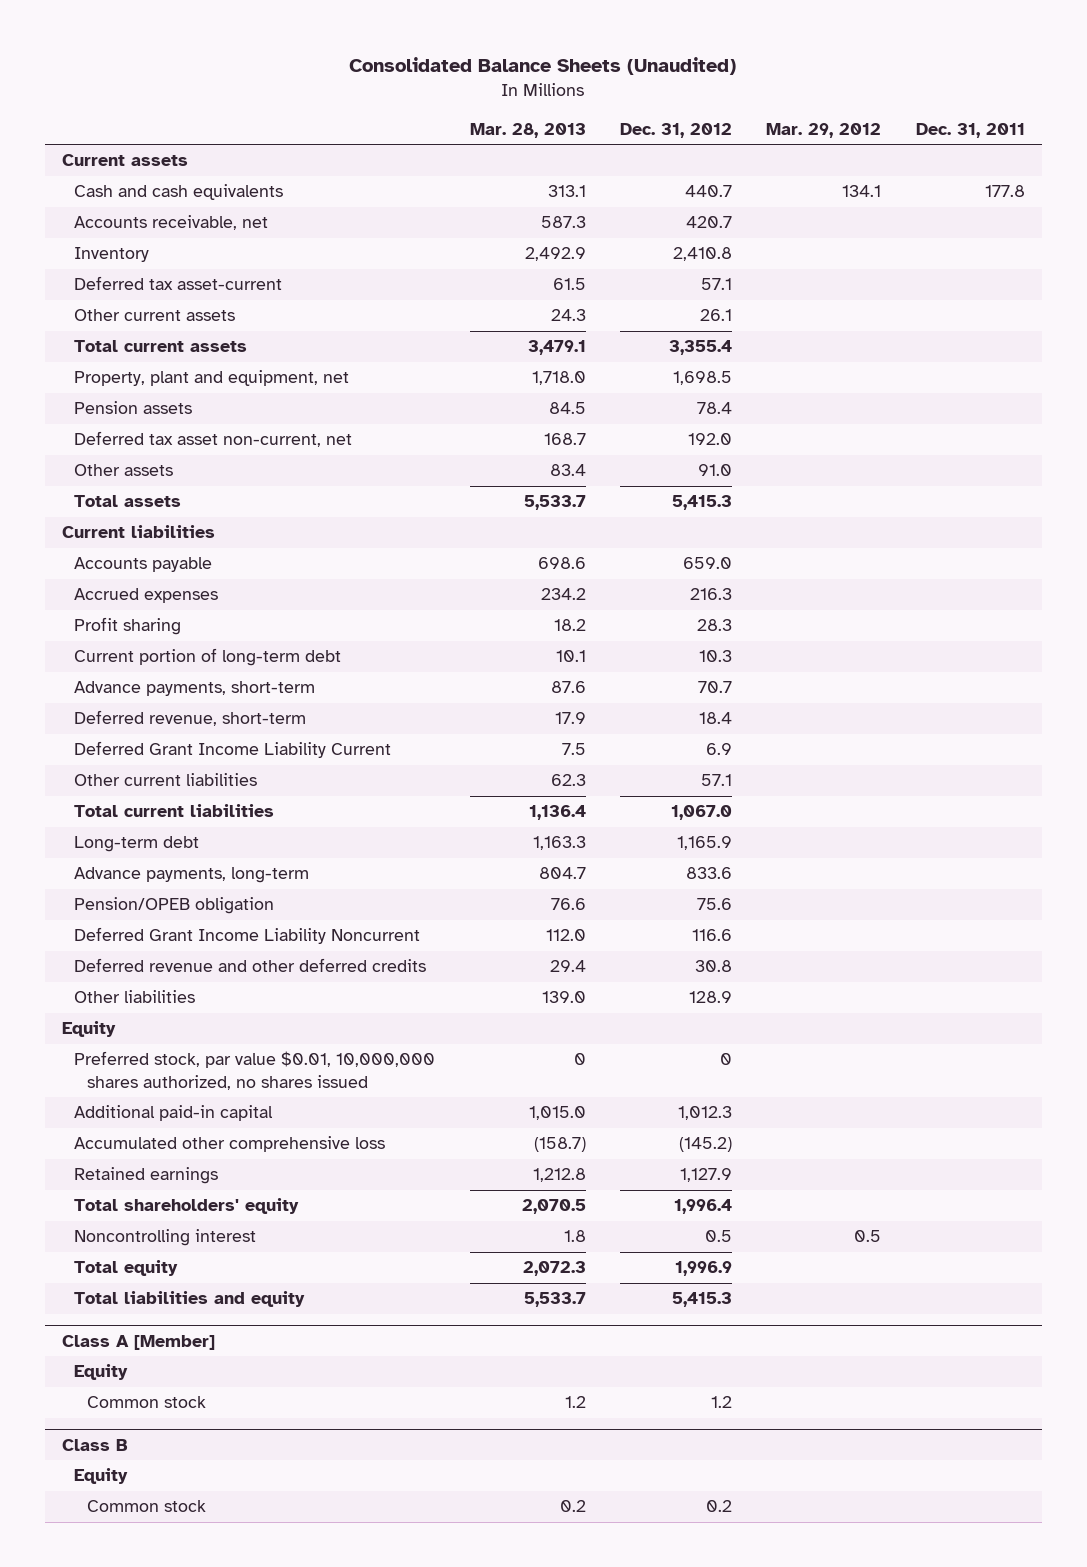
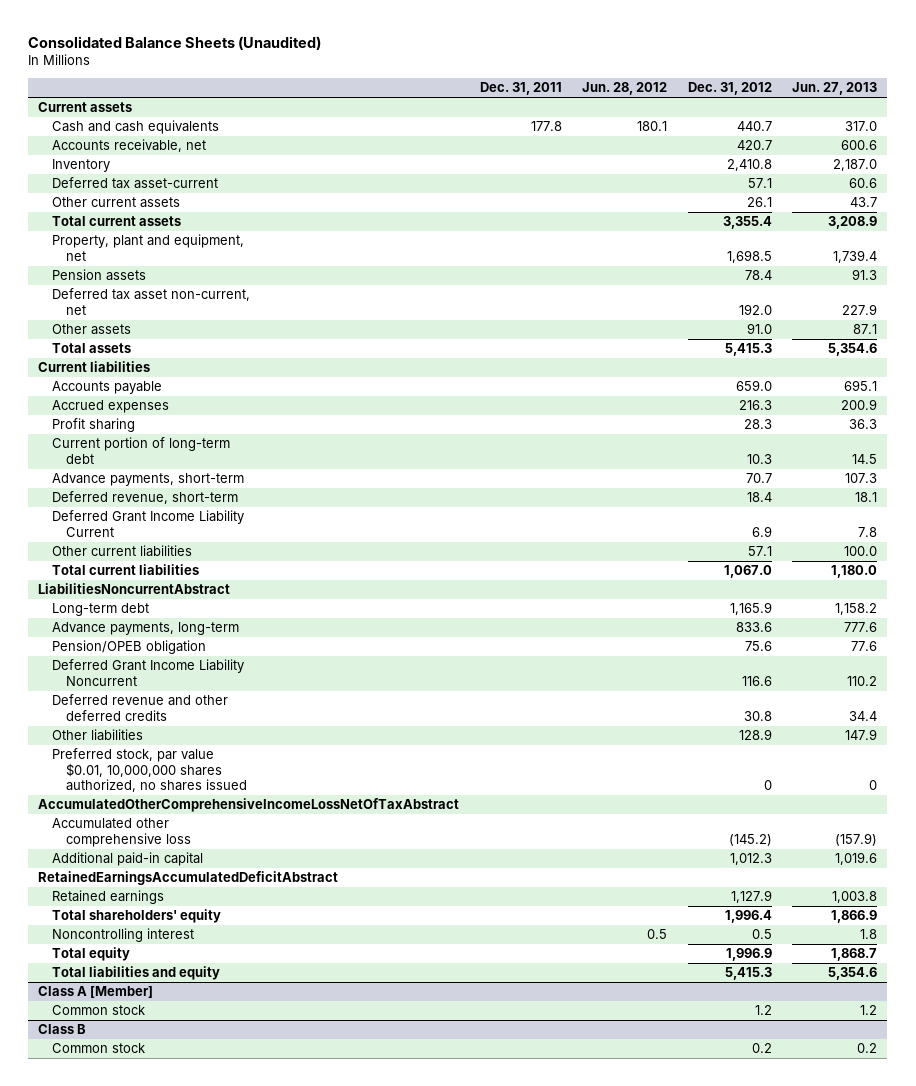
[469,122,586,138] Mar. 28, 2013 -> none
[766,122,882,138] Mar. 29, 2012 -> none
none -> [582,82,668,96] Jun. 28, 2012
none -> [792,82,878,96] Jun. 27, 2013
none -> [38,583,231,595] LiabilitiesNoncurrentAbstract
[61,1021,116,1038] Equity -> none
none -> [38,798,460,813] AccumulatedOtherComprehensiveIncomeLossNetOfTaxAbstract
[74,1105,274,1122] Additional paid-in capital -> [52,852,204,867] Additional paid-in capital
none -> [38,871,339,886] RetainedEarningsAccumulatedDeficitAbstract
[74,1364,129,1381] Equity -> none
[74,1468,129,1485] Equity -> none

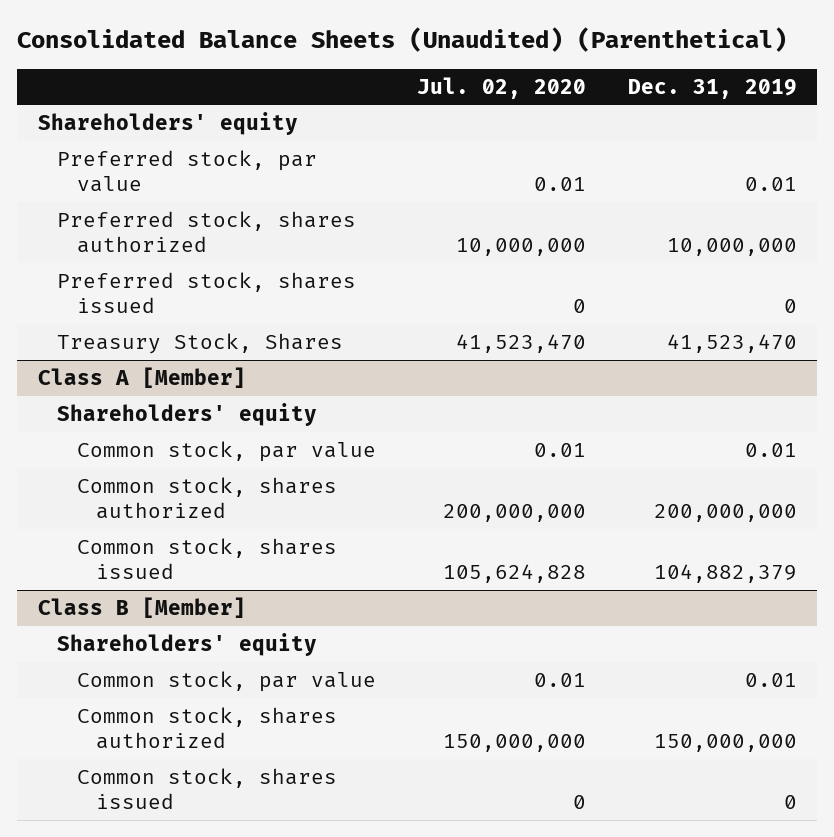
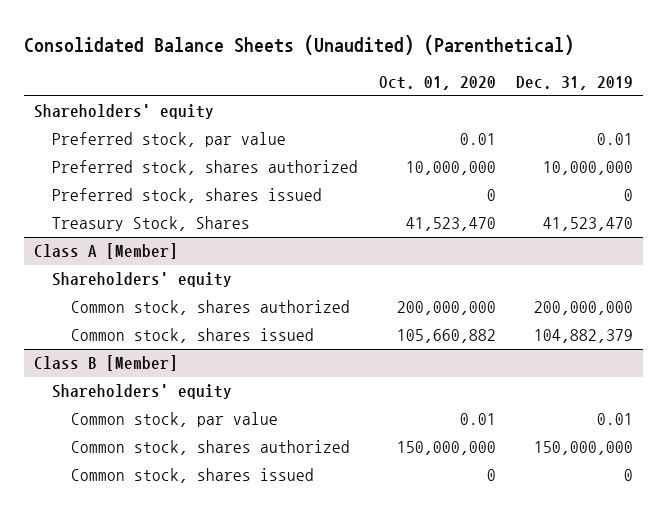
[417,76,587,99] Jul. 02, 2020 -> none
none -> [378,76,496,91] Oct. 01, 2020
[76,440,376,462] Common stock, par value -> none

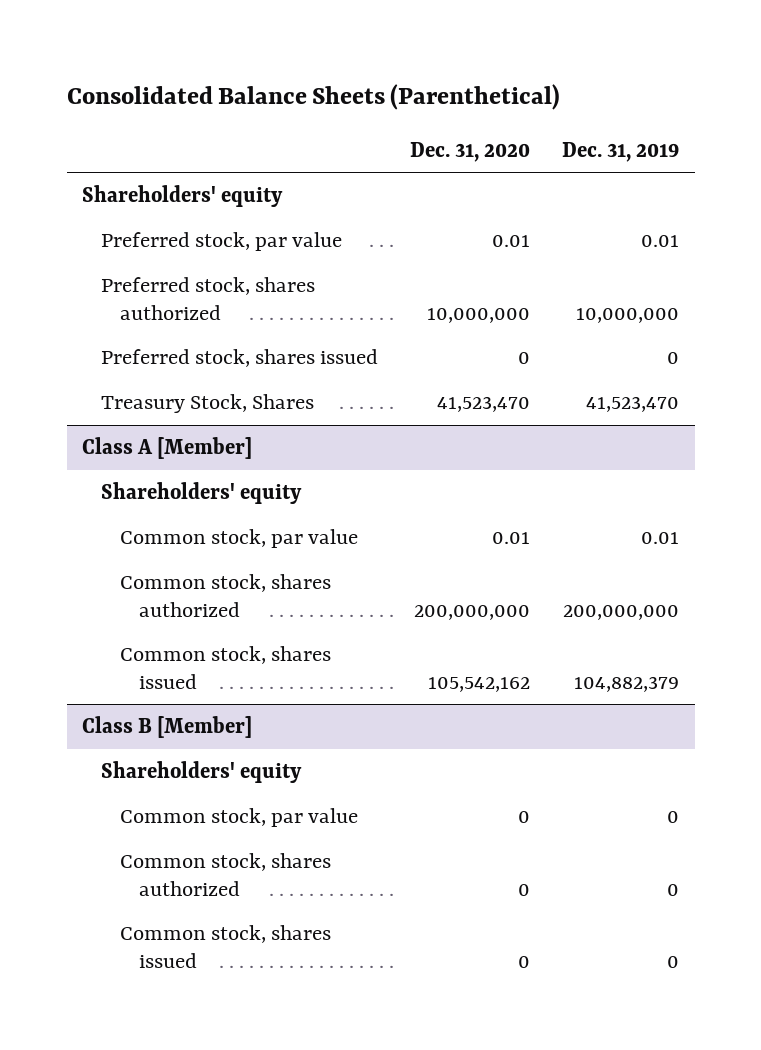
[24,34,575,55] Consolidated Balance Sheets (Unaudited) (Parenthetical) -> [66,83,560,110] Consolidated Balance Sheets (Parenthetical)
[378,76,496,91] Oct. 01, 2020 -> none
none -> [409,141,530,162] Dec. 31, 2020
none -> [120,529,359,549] Common stock, par value
[596,413,633,426] 0.01 -> [666,811,679,824] 0
[533,441,633,456] 150,000,000 -> [666,883,679,896] 0

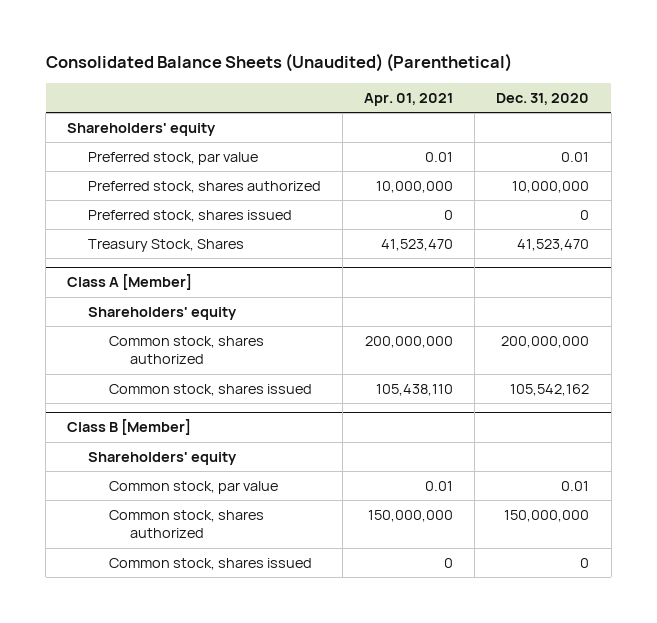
[66,83,560,110] Consolidated Balance Sheets (Parenthetical) -> [45,53,512,73] Consolidated Balance Sheets (Unaudited) (Parenthetical)
[561,141,679,162] Dec. 31, 2019 -> none
none -> [364,92,454,106] Apr. 01, 2021
[120,529,359,549] Common stock, par value -> none
[517,811,530,824] 0 -> [561,480,590,491] 0.01
[517,883,530,896] 0 -> [504,509,590,522] 150,000,000

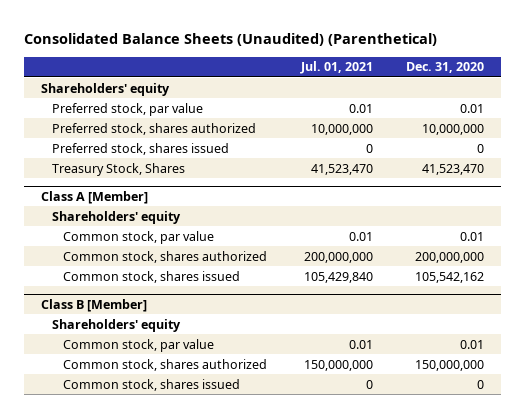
[364,92,454,106] Apr. 01, 2021 -> none
none -> [299,61,373,75] Jul. 01, 2021
none -> [63,230,215,244] Common stock, par value

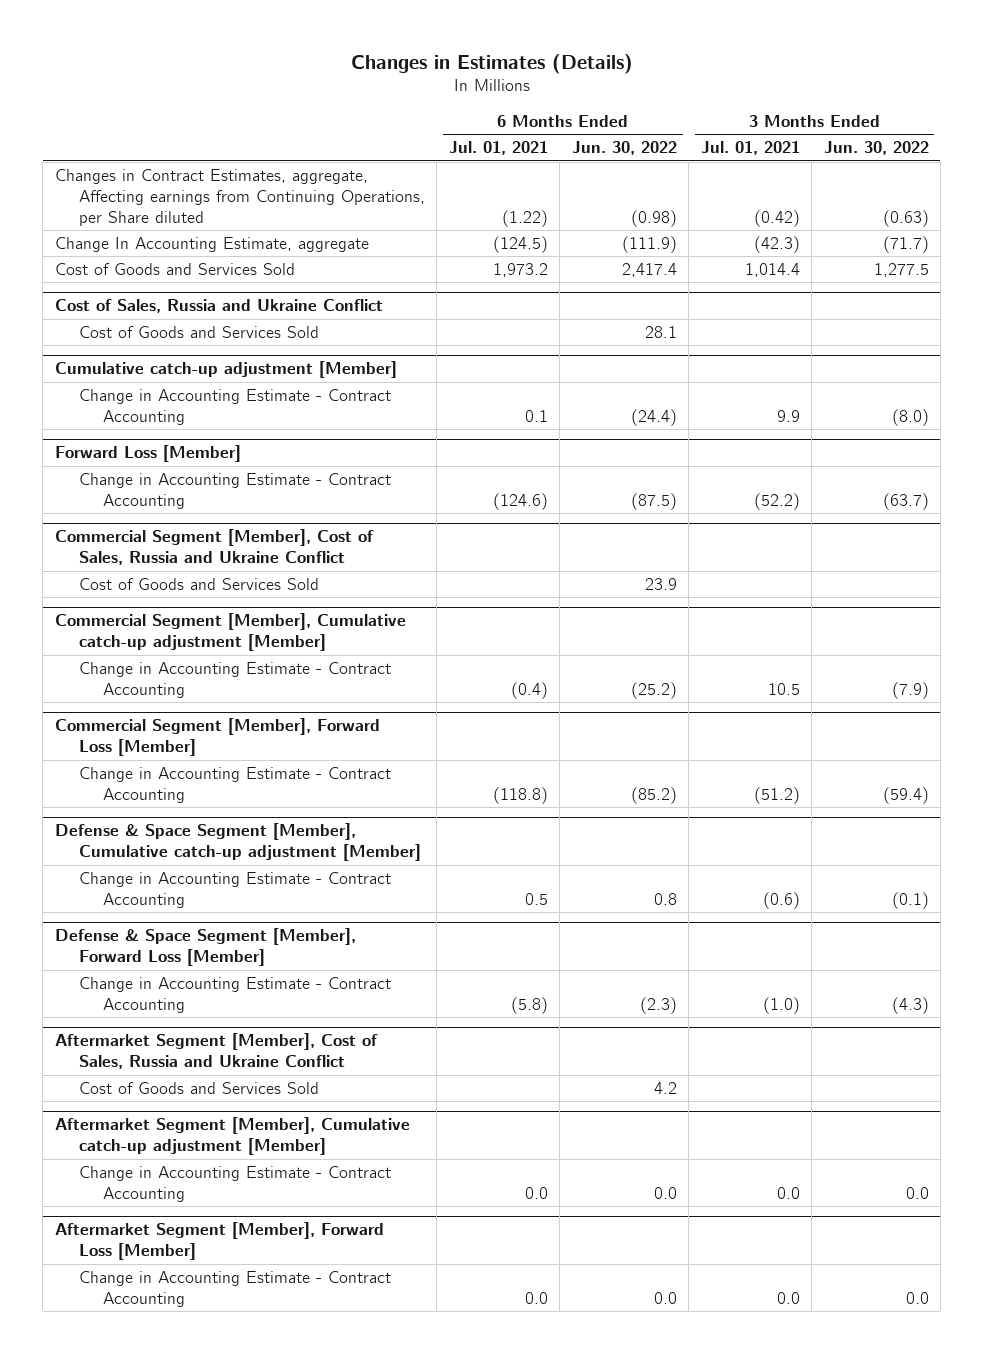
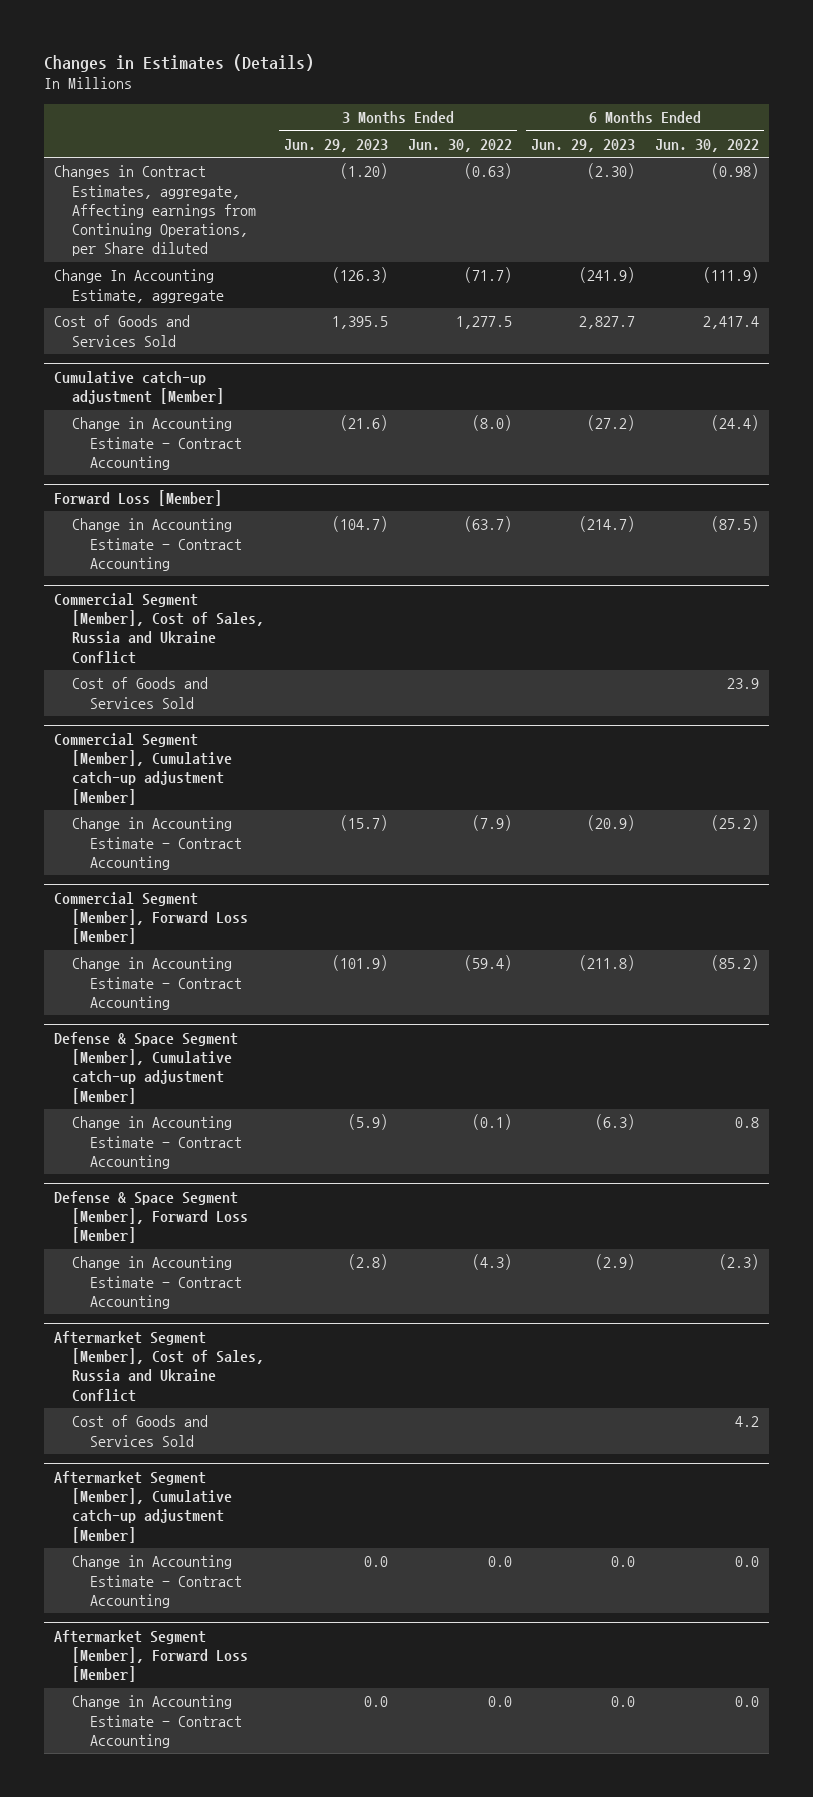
[448,141,548,156] Jul. 01, 2021 -> none
[700,141,800,156] Jul. 01, 2021 -> none
none -> [283,138,388,152] Jun. 29, 2023
none -> [531,138,636,152] Jun. 29, 2023
[54,299,383,314] Cost of Sales, Russia and Ukraine Conflict -> none
[78,325,319,338] Cost of Goods and Services Sold -> none

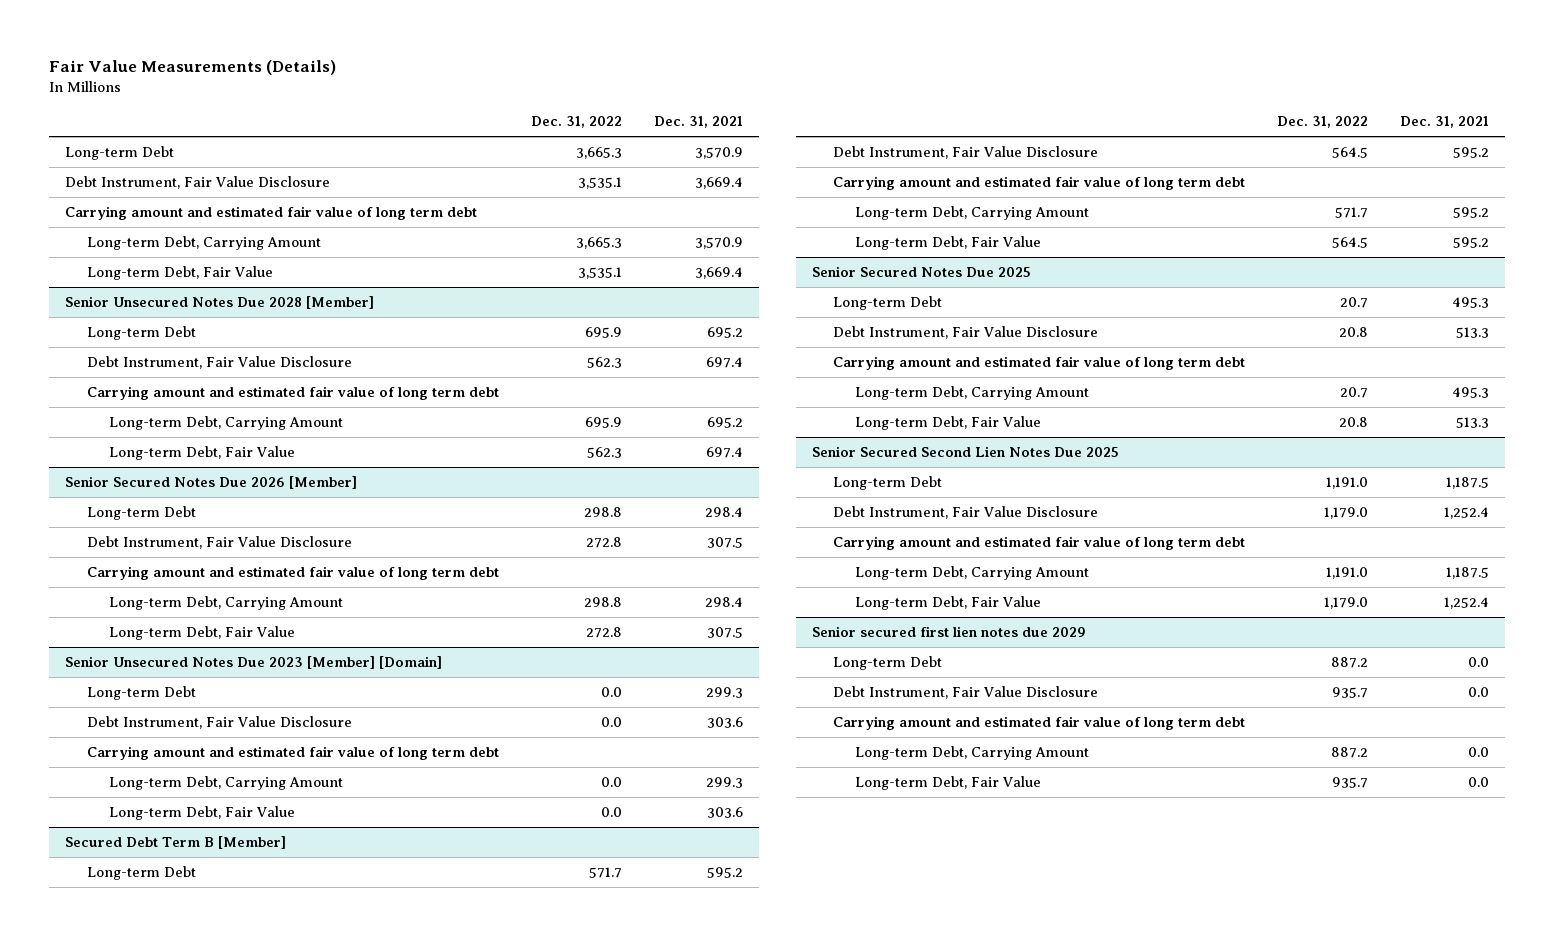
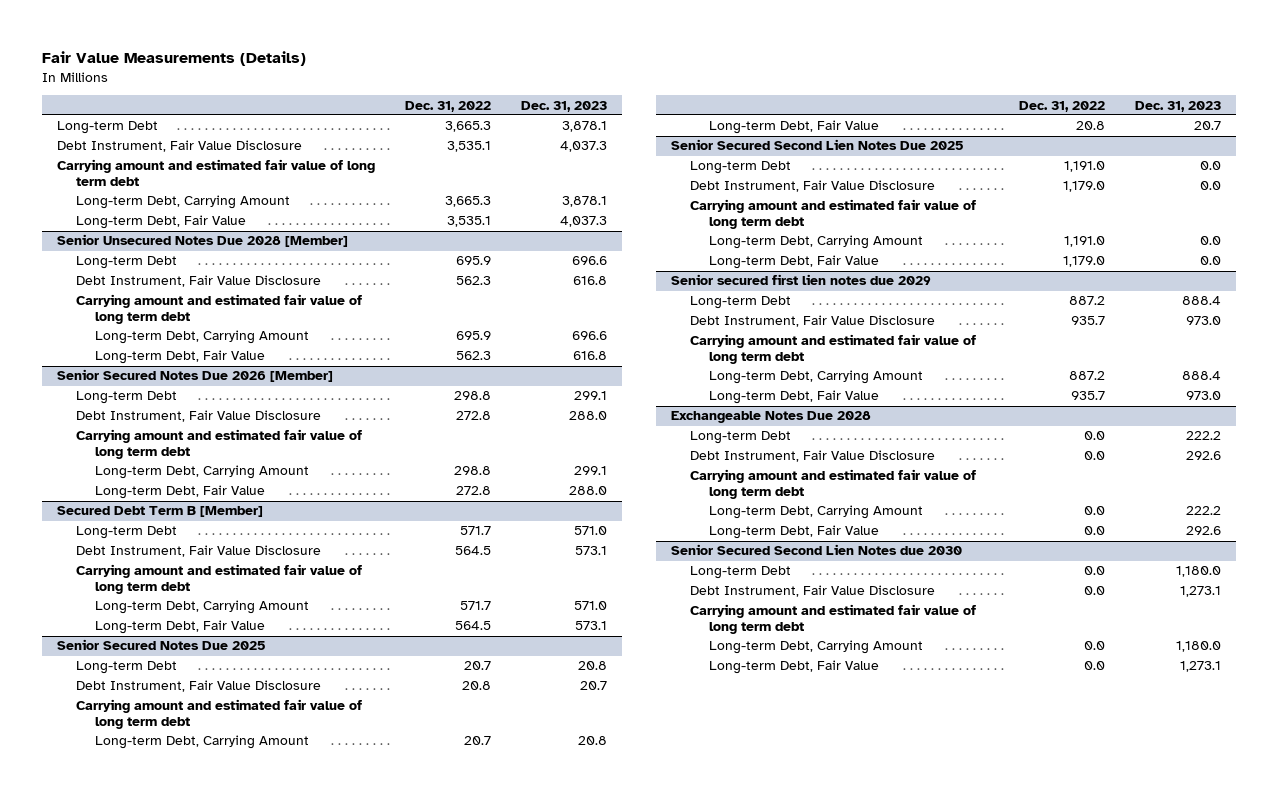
[653,116,743,129] Dec. 31, 2021 -> none
none -> [520,100,607,112] Dec. 31, 2023
[65,655,443,669] Senior Unsecured Notes Due 2023 [Member] [Domain] -> none
[87,685,197,700] Long-term Debt -> none
[87,715,353,729] Debt Instrument, Fair Value Disclosure -> none
[87,745,500,760] Carrying amount and estimated fair value of long term debt -> none
[108,775,343,790] Long-term Debt, Carrying Amount -> none
[108,805,295,820] Long-term Debt, Fair Value -> none
none -> [670,411,871,424] Exchangeable Notes Due 2028
none -> [689,431,791,445] Long-term Debt
none -> [689,450,935,463] Debt Instrument, Fair Value Disclosure
none -> [689,469,976,500] Carrying amount and estimated fair value of long term debt
none -> [708,505,923,520] Long-term Debt, Carrying Amount
none -> [708,525,879,540] Long-term Debt, Fair Value
none -> [670,544,962,556] Senior Secured Second Lien Notes due 2030
none -> [689,566,791,580] Long-term Debt
none -> [689,585,935,598] Debt Instrument, Fair Value Disclosure
none -> [689,604,976,635] Carrying amount and estimated fair value of long term debt
none -> [708,640,923,655] Long-term Debt, Carrying Amount
none -> [708,660,879,675] Long-term Debt, Fair Value

